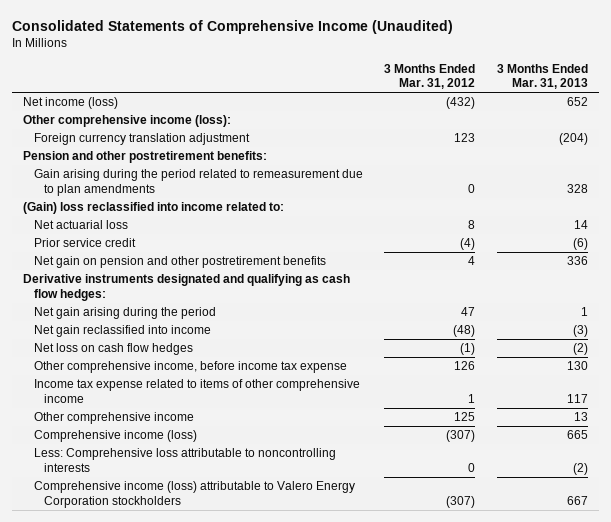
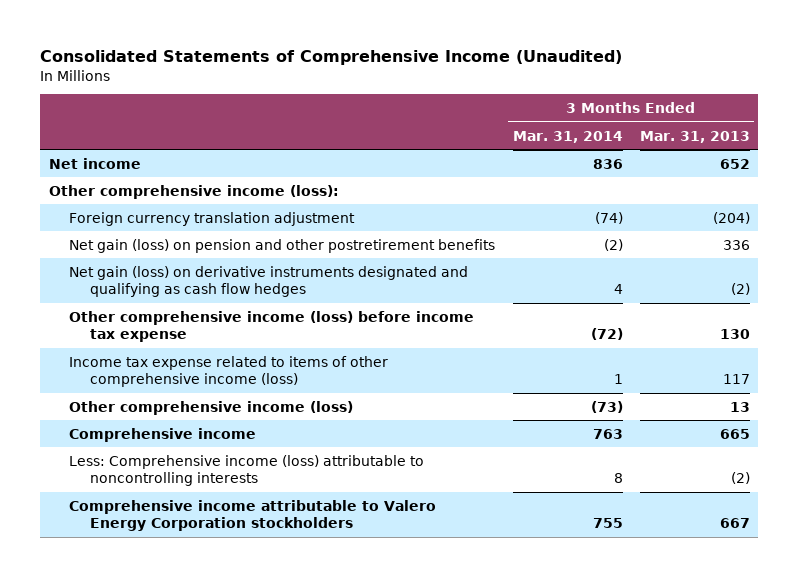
[384,63,476,90] 3 Months Ended Mar. 31, 2012 -> none
none -> [512,130,623,143] Mar. 31, 2014
[22,97,118,110] Net income (loss) -> [48,157,141,169] Net income
[22,151,267,164] Pension and other postretirement benefits: -> none
[33,169,363,197] Gain arising during the period related to remeasurement due to plan amendments -> none
[22,202,284,215] (Gain) loss reclassified into income related to: -> none
[33,220,128,230] Net actuarial loss -> none
[33,238,136,248] Prior service credit -> none
[22,274,350,302] Derivative instruments designated and qualifying as cash flow hedges: -> none
[33,307,216,320] Net gain arising during the period -> none
[33,325,211,338] Net gain reclassified into income -> none
[33,256,326,269] Net gain on pension and other postretirement benefits -> [69,238,496,253] Net gain (loss) on pension and other postretirement benefits
[33,343,193,356] Net loss on cash flow hedges -> [69,265,469,298] Net gain (loss) on derivative instruments designated and qualifying as cash flow hedges
[33,361,347,374] Other comprehensive income, before income tax expense -> [69,310,475,343] Other comprehensive income (loss) before income tax expense
[33,379,360,404] Income tax expense related to items of other comprehensive income -> [69,355,389,388] Income tax expense related to items of other comprehensive income (loss)
[33,412,194,425] Other comprehensive income -> [69,400,354,415] Other comprehensive income (loss)
[33,430,197,443] Comprehensive income (loss) -> [69,427,257,442] Comprehensive income
[33,448,336,473] Less: Comprehensive loss attributable to noncontrolling interests -> [69,454,425,487] Less: Comprehensive income (loss) attributable to noncontrolling interests
[33,481,355,509] Comprehensive income (loss) attributable to Valero Energy Corporation stockholders -> [69,499,437,532] Comprehensive income attributable to Valero Energy Corporation stockholders

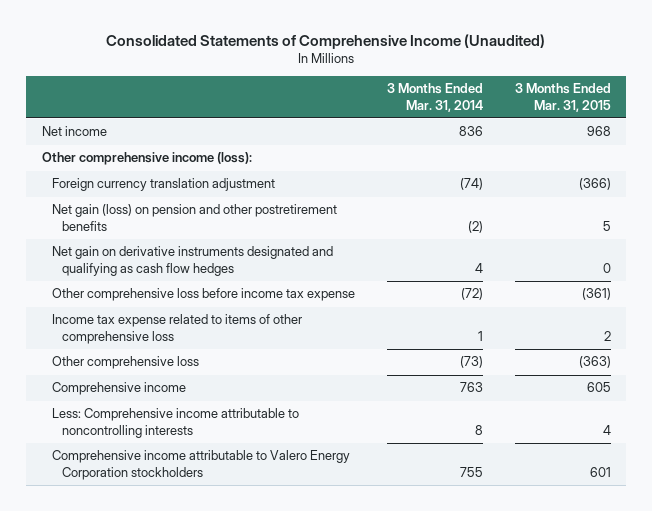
[639,130,750,143] Mar. 31, 2013 -> none
none -> [514,83,611,112] 3 Months Ended Mar. 31, 2015
[69,265,469,298] Net gain (loss) on derivative instruments designated and qualifying as cash flow hedges -> [51,246,333,276] Net gain on derivative instruments designated and qualifying as cash flow hedges
[69,310,475,343] Other comprehensive income (loss) before income tax expense -> [51,288,355,302] Other comprehensive loss before income tax expense
[69,355,389,388] Income tax expense related to items of other comprehensive income (loss) -> [51,314,302,344] Income tax expense related to items of other comprehensive loss
[69,400,354,415] Other comprehensive income (loss) -> [51,356,199,370] Other comprehensive loss
[69,454,425,487] Less: Comprehensive income (loss) attributable to noncontrolling interests -> [51,408,299,438] Less: Comprehensive income attributable to noncontrolling interests

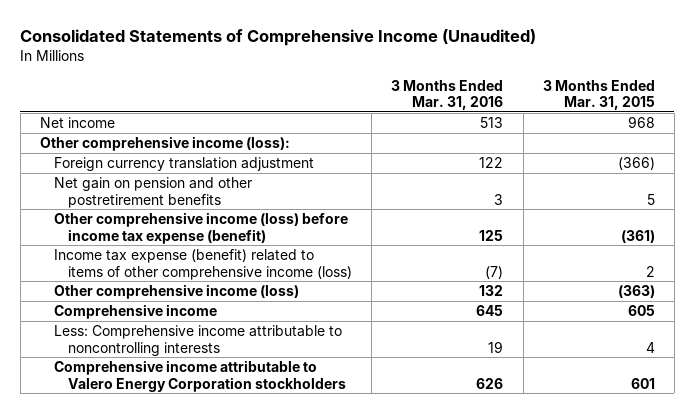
[386,83,483,112] 3 Months Ended Mar. 31, 2014 -> none
none -> [391,79,504,111] 3 Months Ended Mar. 31, 2016
[51,246,333,276] Net gain on derivative instruments designated and qualifying as cash flow hedges -> none
[51,204,337,231] Net gain (loss) on pension and other postretirement benefits -> [53,177,252,208] Net gain on pension and other postretirement benefits
[51,288,355,302] Other comprehensive loss before income tax expense -> [53,212,348,244] Other comprehensive income (loss) before income tax expense (benefit)
[51,314,302,344] Income tax expense related to items of other comprehensive loss -> [53,249,352,280] Income tax expense (benefit) related to items of other comprehensive income (loss)
[51,356,199,370] Other comprehensive loss -> [53,284,299,300] Other comprehensive income (loss)

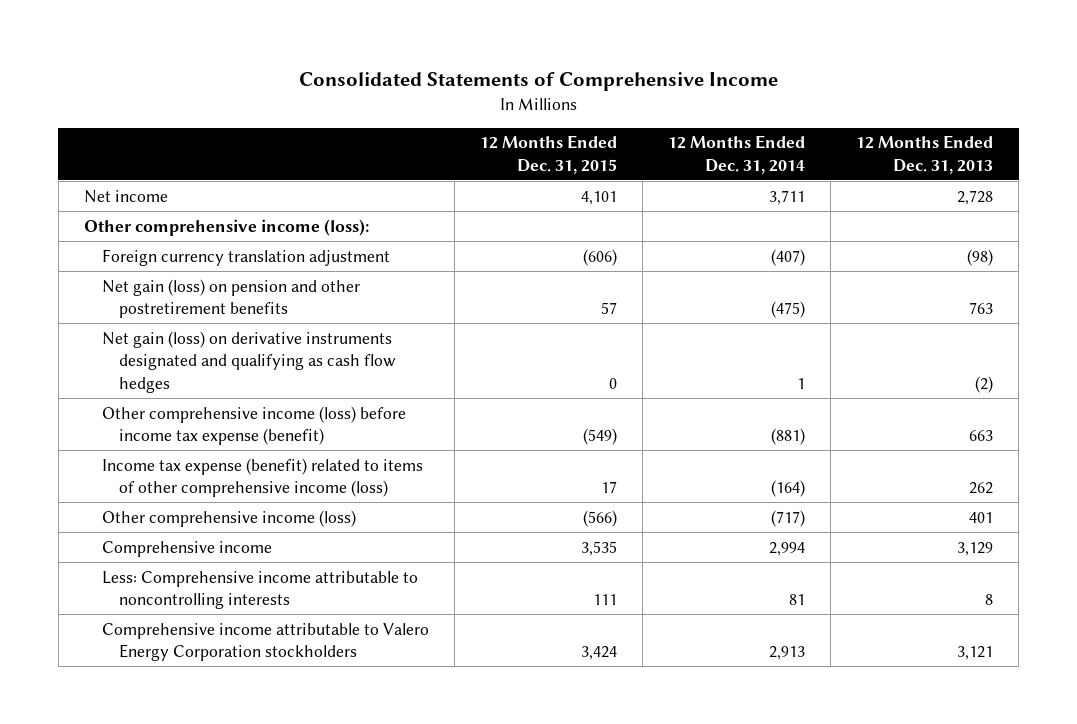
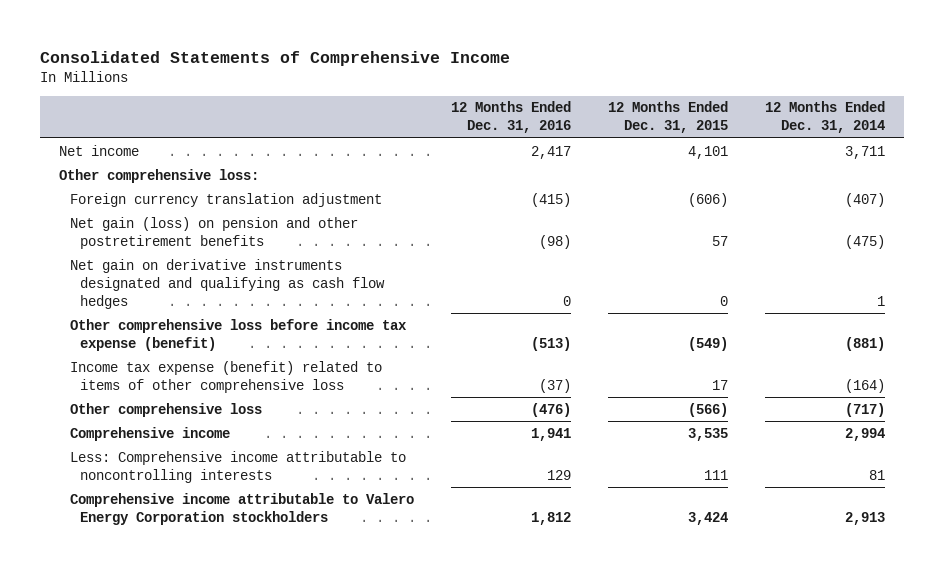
[856,135,994,174] 12 Months Ended Dec. 31, 2013 -> none
none -> [450,101,571,134] 12 Months Ended Dec. 31, 2016
[84,218,370,236] Other comprehensive income (loss): -> [59,168,260,183] Other comprehensive loss:
[101,330,397,394] Net gain (loss) on derivative instruments designated and qualifying as cash flow hedges -> [69,258,386,309] Net gain on derivative instruments designated and qualifying as cash flow hedges
[101,405,406,446] Other comprehensive income (loss) before income tax expense (benefit) -> [69,318,407,351] Other comprehensive loss before income tax expense (benefit)
[101,457,423,498] Income tax expense (benefit) related to items of other comprehensive income (loss) -> [69,360,382,393] Income tax expense (benefit) related to items of other comprehensive loss
[101,509,356,527] Other comprehensive income (loss) -> [69,402,262,417] Other comprehensive loss

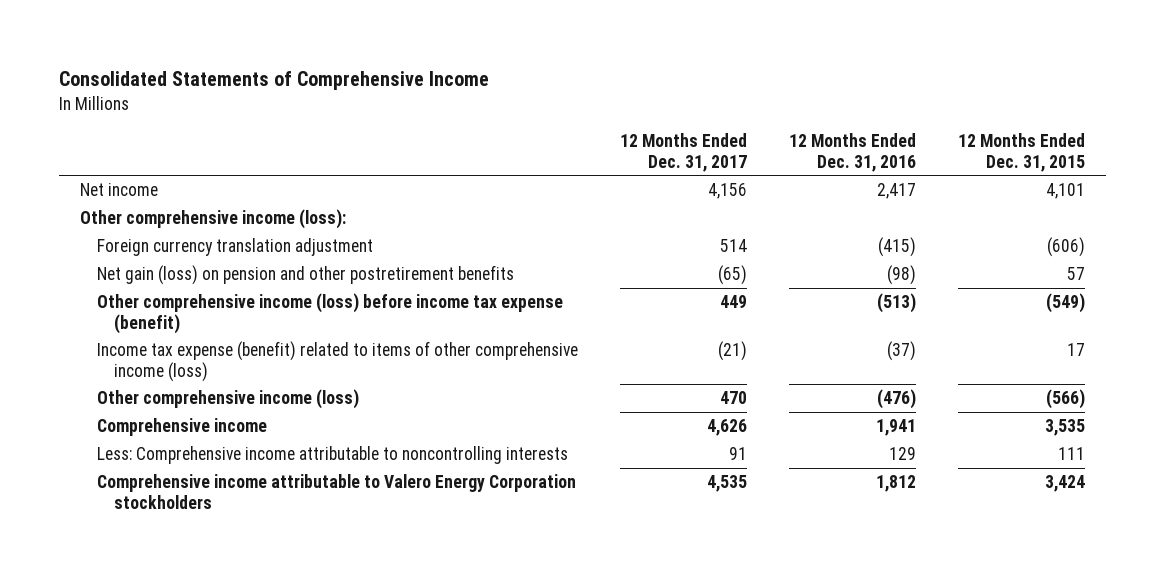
[765,101,886,134] 12 Months Ended Dec. 31, 2014 -> none
none -> [619,133,747,172] 12 Months Ended Dec. 31, 2017
[59,168,260,183] Other comprehensive loss: -> [80,209,347,230] Other comprehensive income (loss):
[69,258,386,309] Net gain on derivative instruments designated and qualifying as cash flow hedges -> none
[69,318,407,351] Other comprehensive loss before income tax expense (benefit) -> [97,293,564,334] Other comprehensive income (loss) before income tax expense (benefit)
[69,360,382,393] Income tax expense (benefit) related to items of other comprehensive loss -> [97,341,579,382] Income tax expense (benefit) related to items of other comprehensive income (loss)
[69,402,262,417] Other comprehensive loss -> [97,389,360,410] Other comprehensive income (loss)

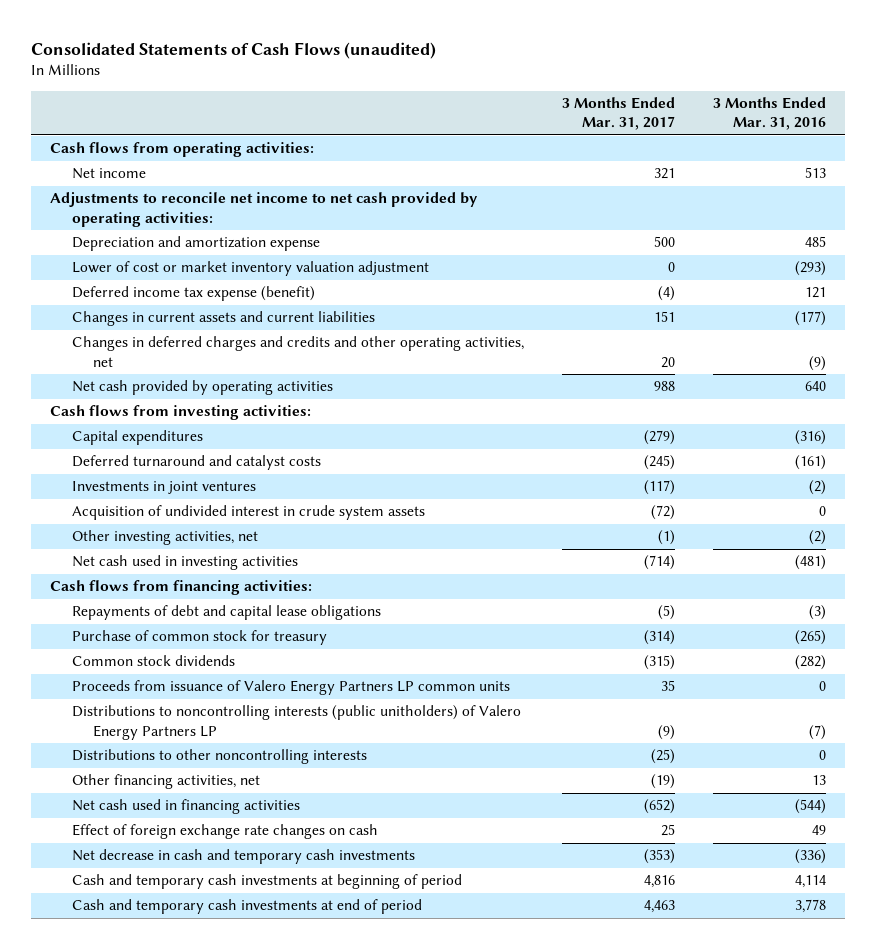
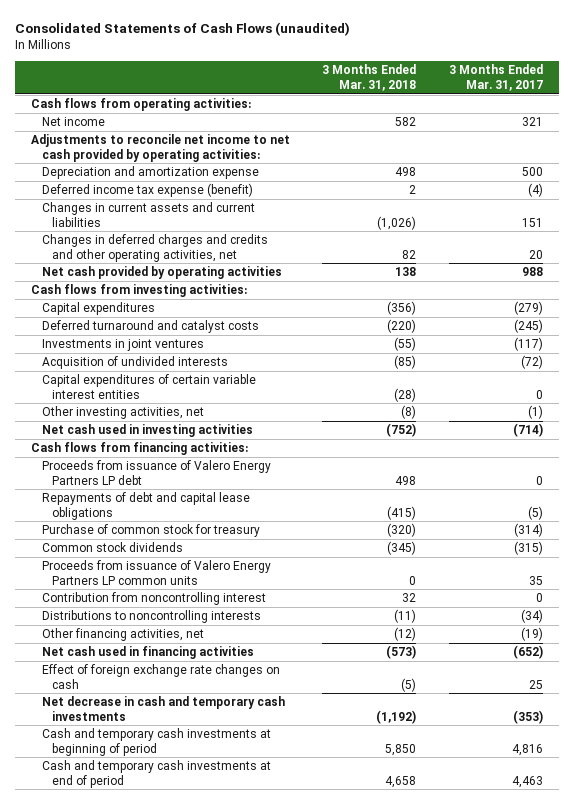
[712,97,826,131] 3 Months Ended Mar. 31, 2016 -> none
none -> [322,64,417,91] 3 Months Ended Mar. 31, 2018
[71,261,429,277] Lower of cost or market inventory valuation adjustment -> none
[71,505,425,521] Acquisition of undivided interest in crude system assets -> [41,356,228,370] Acquisition of undivided interests
none -> [41,374,256,399] Capital expenditures of certain variable interest entities
none -> [41,460,271,485] Proceeds from issuance of Valero Energy Partners LP debt
[71,705,521,740] Distributions to noncontrolling interests (public unitholders) of Valero Energy Partners LP -> none
none -> [41,592,266,606] Contribution from noncontrolling interest
[71,749,367,765] Distributions to other noncontrolling interests -> [41,610,261,624] Distributions to noncontrolling interests
[650,749,675,765] (25) -> [520,609,543,624] (34)

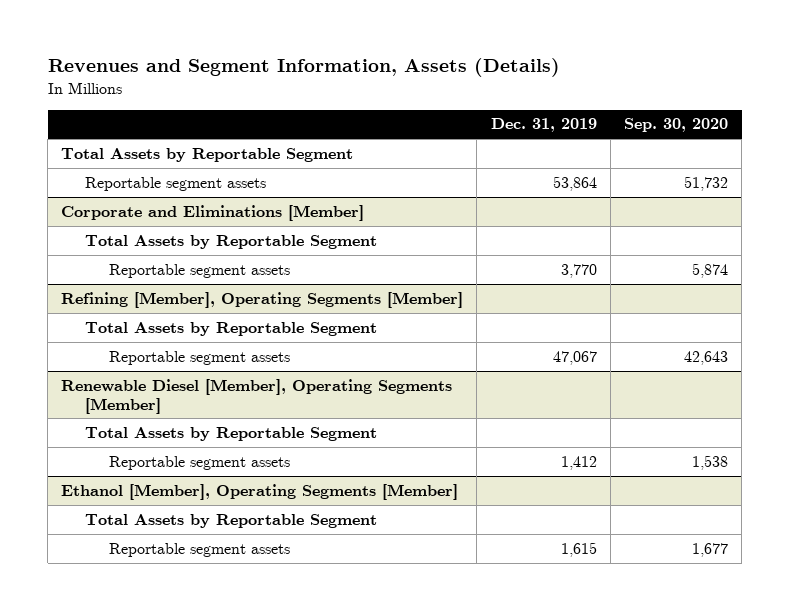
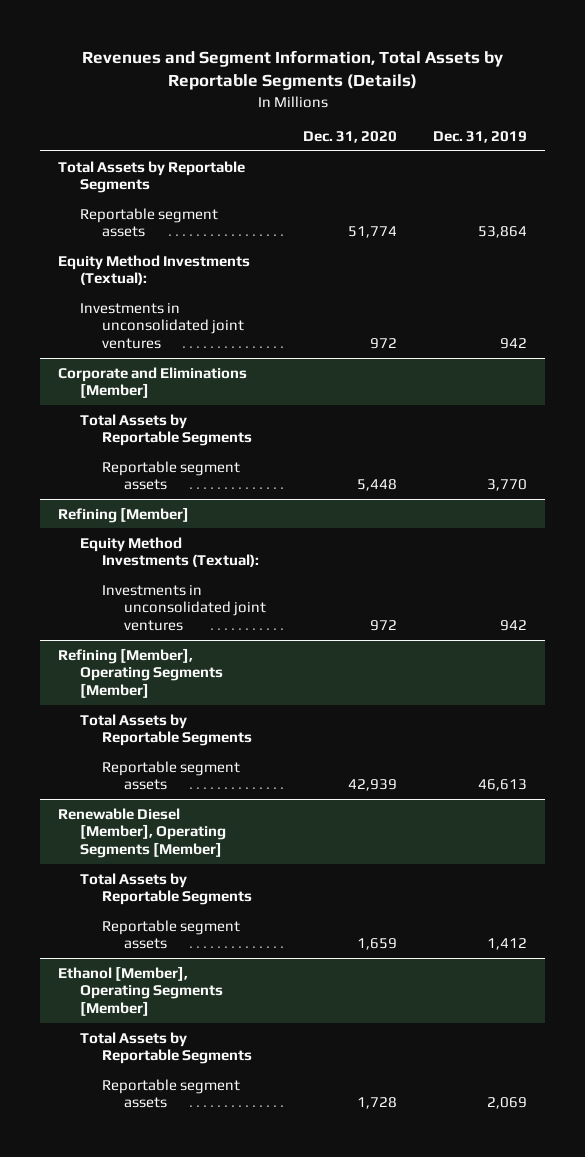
[47,58,560,78] Revenues and Segment Information, Assets (Details) -> [81,50,503,91] Revenues and Segment Information, Total Assets by Reportable Segments (Details)
[623,118,728,133] Sep. 30, 2020 -> none
none -> [302,131,397,144] Dec. 31, 2020
[61,147,354,162] Total Assets by Reportable Segment -> [58,160,246,194] Total Assets by Reportable Segments
none -> [58,254,251,286] Equity Method Investments (Textual):
none -> [80,302,245,350] Investments in unconsolidated joint ventures
[85,234,378,249] Total Assets by Reportable Segment -> [80,413,253,447] Total Assets by Reportable Segments
none -> [58,506,190,523] Refining [Member]
none -> [80,536,260,568] Equity Method Investments (Textual):
none -> [102,584,267,632] Investments in unconsolidated joint ventures
[85,321,378,336] Total Assets by Reportable Segment -> [80,713,253,747] Total Assets by Reportable Segments
[552,350,597,365] 47,067 -> [478,779,528,792] 46,613
[85,426,378,441] Total Assets by Reportable Segment -> [80,872,253,906] Total Assets by Reportable Segments
[85,513,378,528] Total Assets by Reportable Segment -> [80,1031,253,1065] Total Assets by Reportable Segments
[560,541,597,557] 1,615 -> [487,1097,528,1110] 2,069

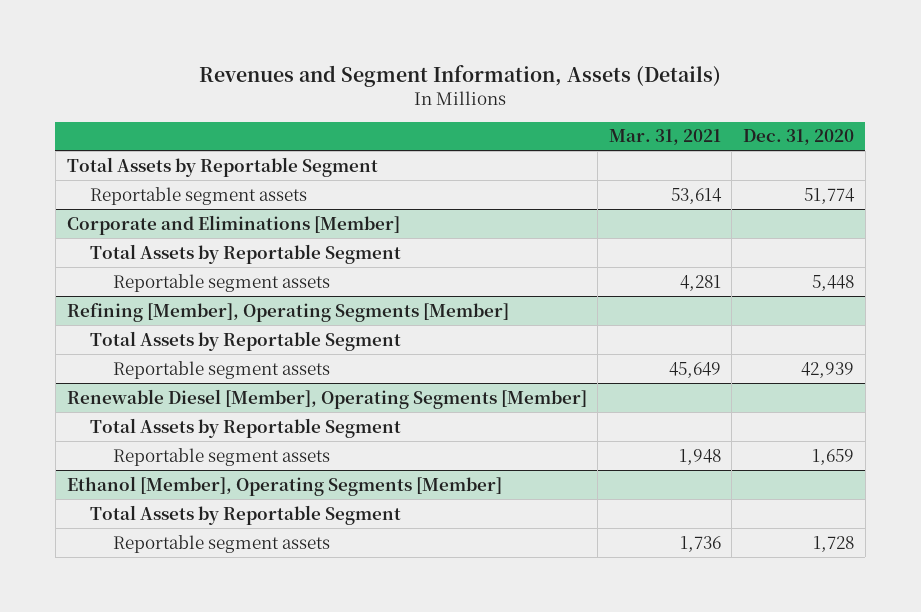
[81,50,503,91] Revenues and Segment Information, Total Assets by Reportable Segments (Details) -> [199,64,722,87] Revenues and Segment Information, Assets (Details)
[433,131,528,144] Dec. 31, 2019 -> none
none -> [608,129,721,146] Mar. 31, 2021
[58,160,246,194] Total Assets by Reportable Segments -> [66,156,378,177] Total Assets by Reportable Segment
[58,254,251,286] Equity Method Investments (Textual): -> none
[80,302,245,350] Investments in unconsolidated joint ventures -> none
[80,413,253,447] Total Assets by Reportable Segments -> [89,243,401,264] Total Assets by Reportable Segment
[58,506,190,523] Refining [Member] -> none
[80,536,260,568] Equity Method Investments (Textual): -> none
[102,584,267,632] Investments in unconsolidated joint ventures -> none
[80,713,253,747] Total Assets by Reportable Segments -> [89,330,401,351] Total Assets by Reportable Segment
[80,872,253,906] Total Assets by Reportable Segments -> [89,417,401,438] Total Assets by Reportable Segment
[80,1031,253,1065] Total Assets by Reportable Segments -> [89,504,401,525] Total Assets by Reportable Segment

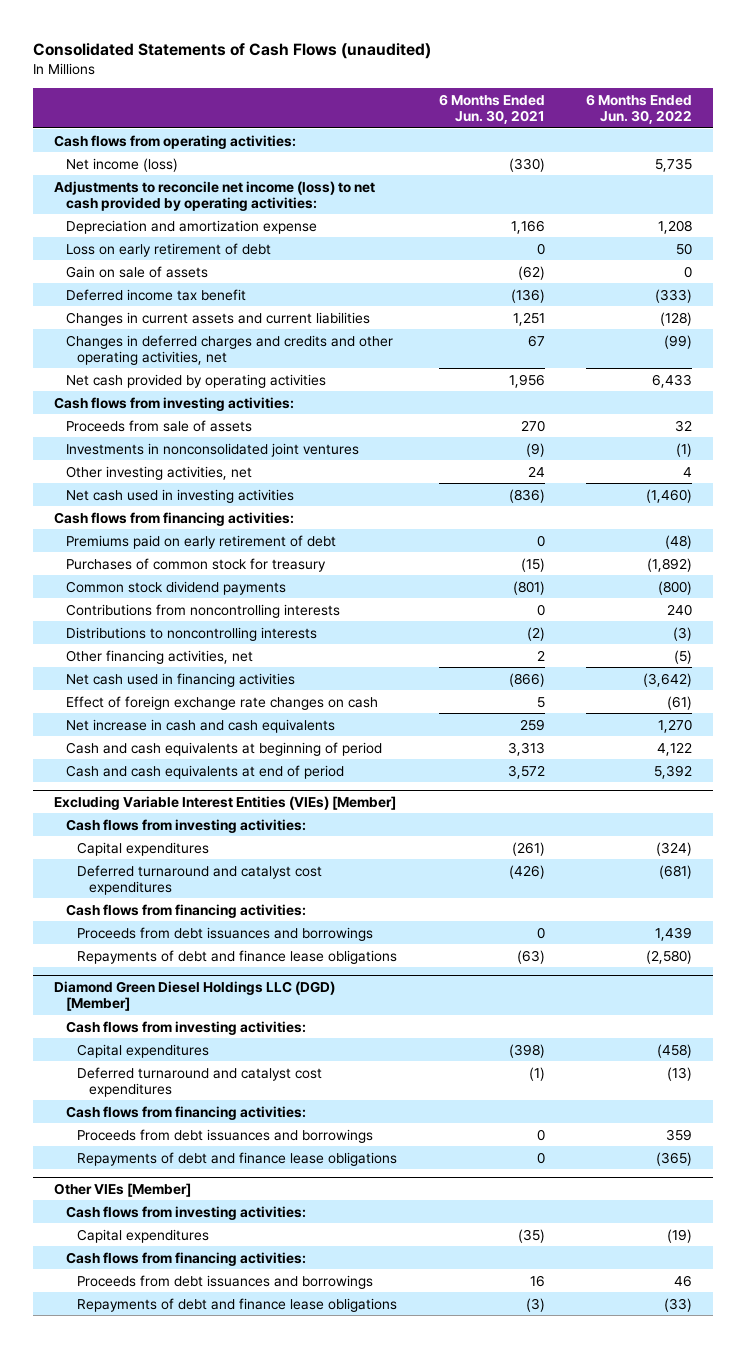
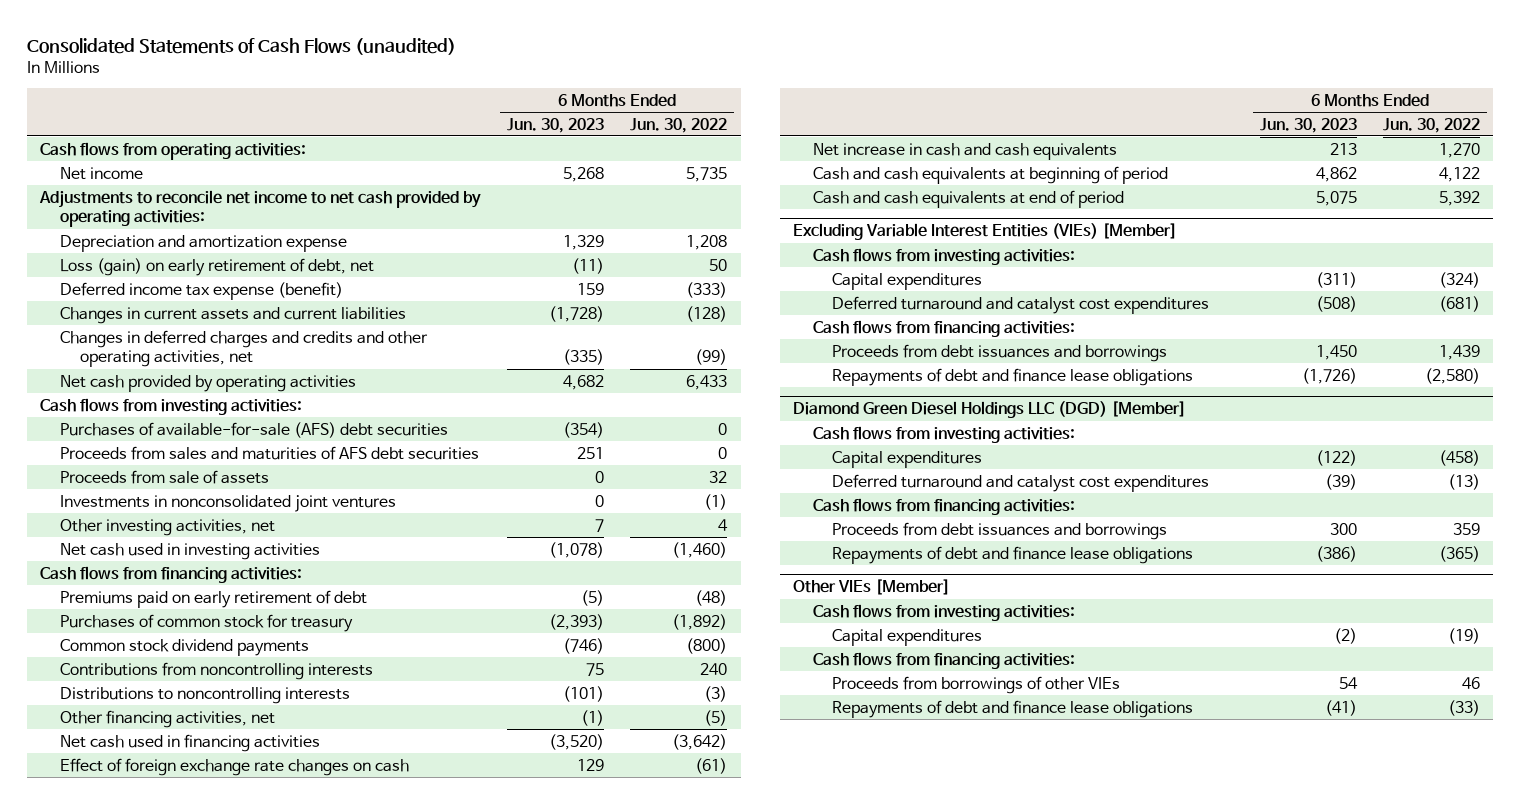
[438,93,545,124] 6 Months Ended Jun. 30, 2021 -> none
none -> [506,117,604,133] Jun. 30, 2023
[65,157,178,172] Net income (loss) -> [60,166,144,180] Net income
[53,180,375,211] Adjustments to reconcile net income (loss) to net cash provided by operating activities: -> [39,189,482,228] Adjustments to reconcile net income to net cash provided by operating activities:
[65,265,208,278] Gain on sale of assets -> none
[65,242,271,257] Loss on early retirement of debt -> [60,257,375,276] Loss (gain) on early retirement of debt, net
[65,288,246,301] Deferred income tax benefit -> [60,281,344,300] Deferred income tax expense (benefit)
none -> [60,421,449,438] Purchases of available-for-sale (AFS) debt securities
none -> [60,445,480,460] Proceeds from sales and maturities of AFS debt securities
[77,1274,374,1289] Proceeds from debt issuances and borrowings -> [832,675,1121,694] Proceeds from borrowings of other VIEs

